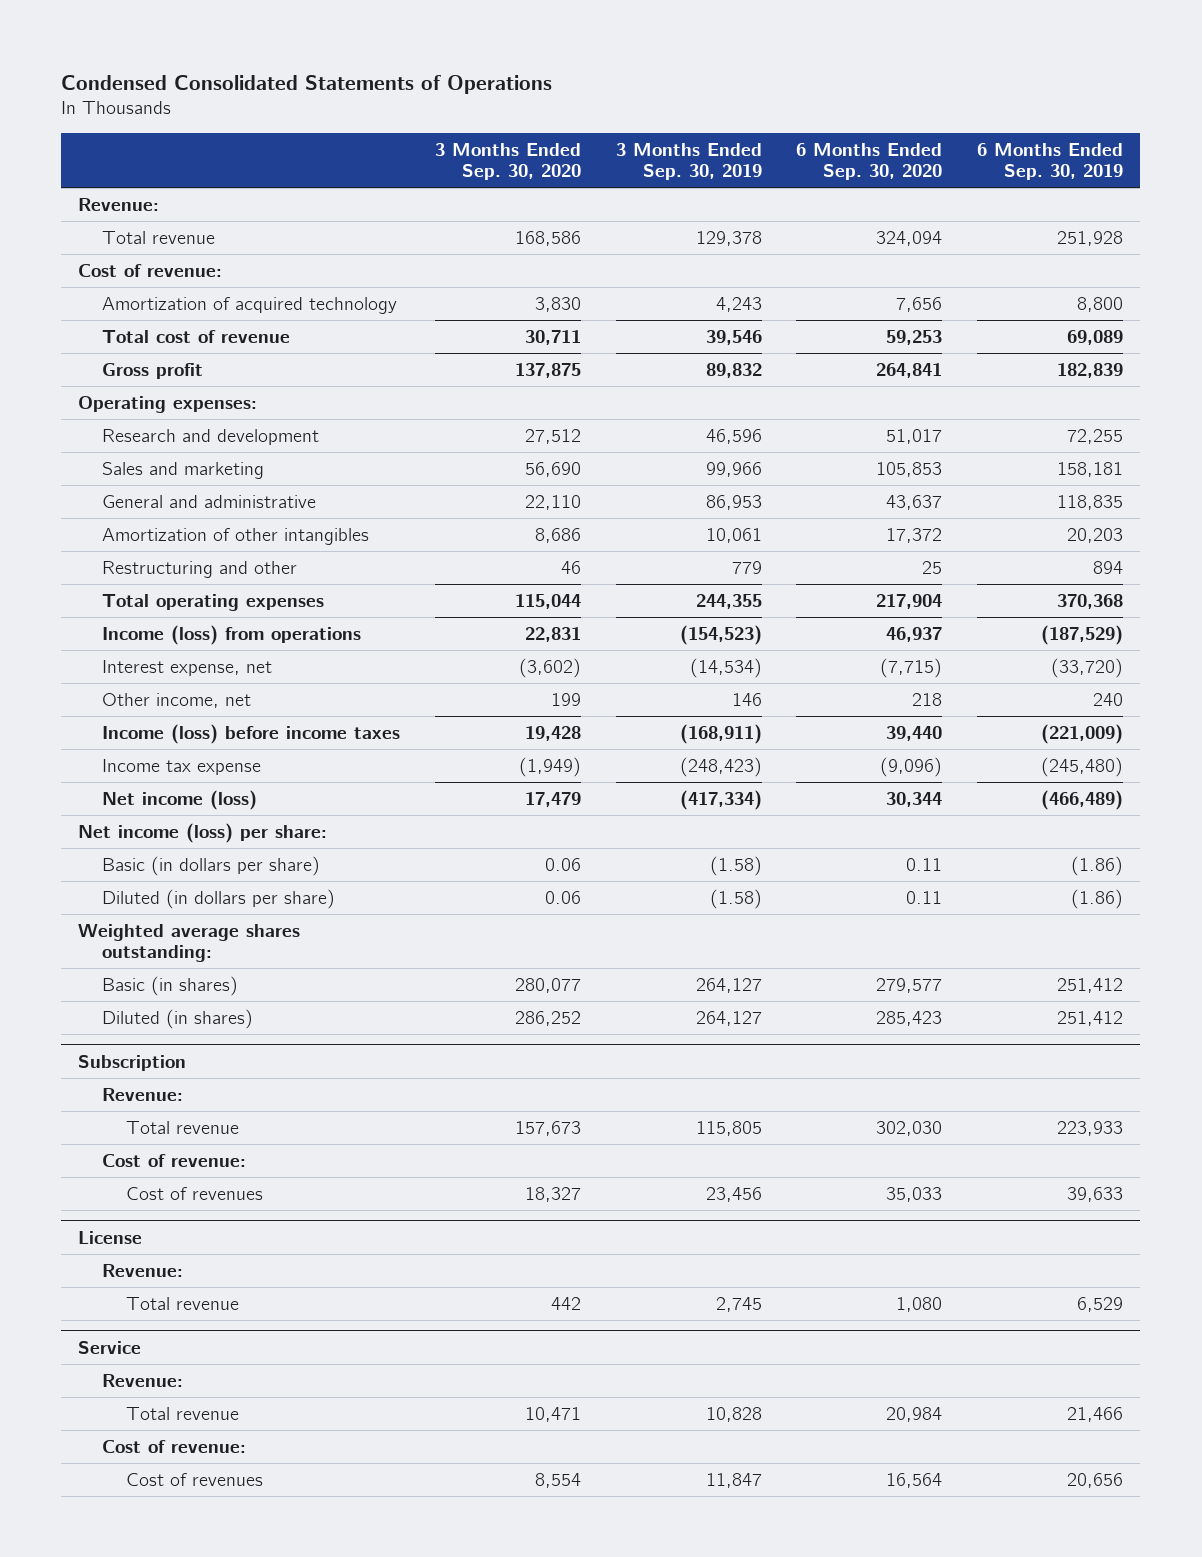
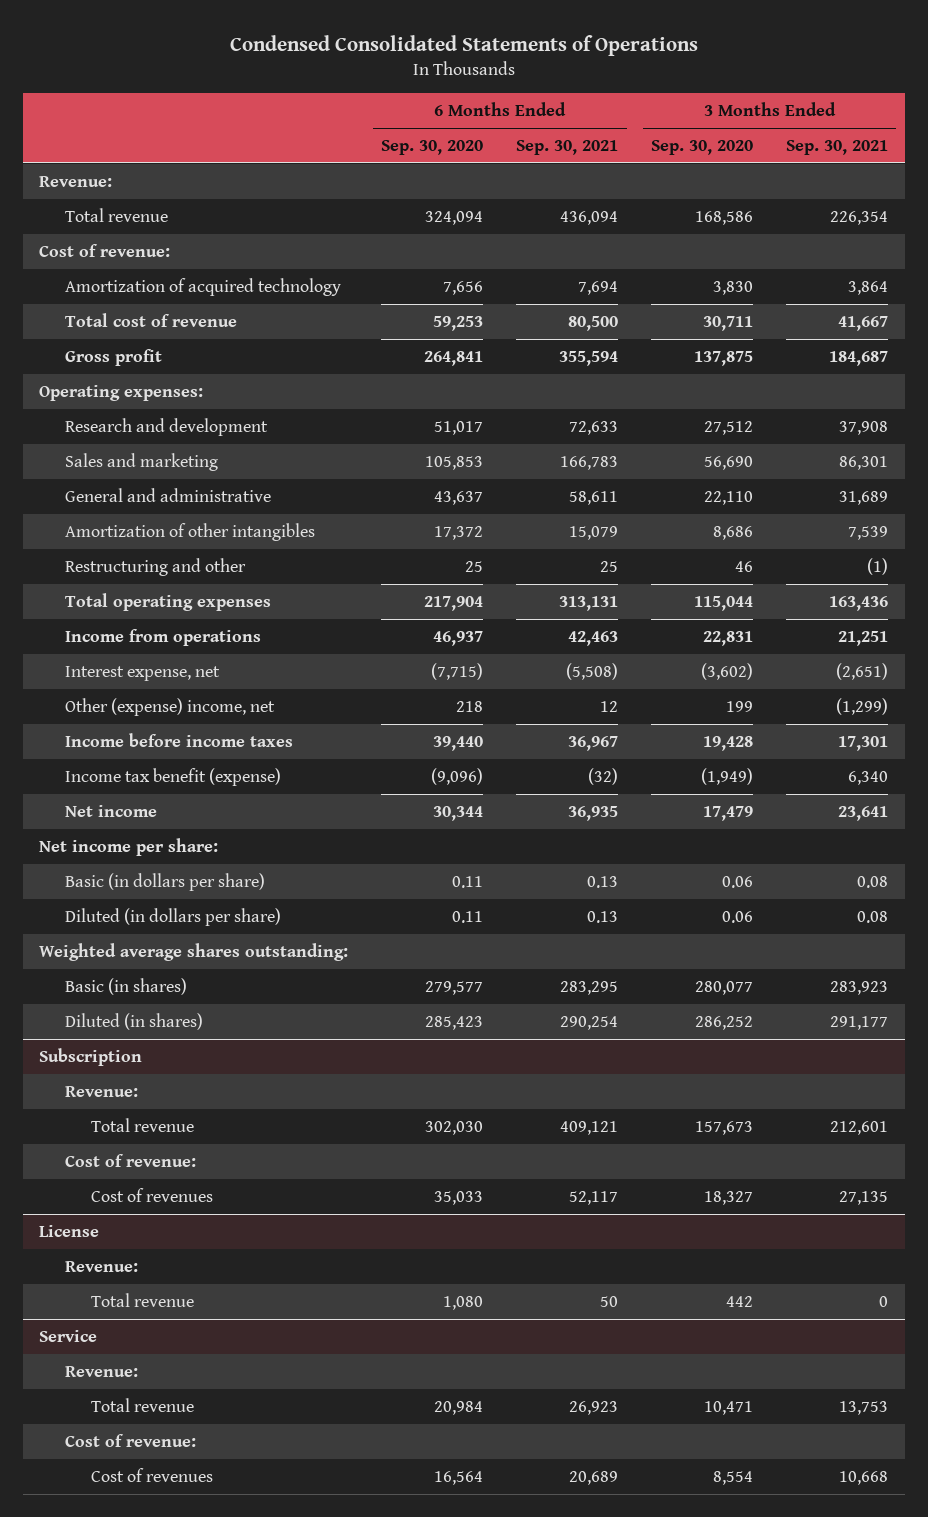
[615,142,762,180] 3 Months Ended Sep. 30, 2019 -> none
[977,142,1124,180] 6 Months Ended Sep. 30, 2019 -> none
none -> [516,139,619,155] Sep. 30, 2021
none -> [786,139,889,155] Sep. 30, 2021
[102,624,362,645] Income (loss) from operations -> [65,628,262,646] Income from operations
[102,692,252,708] Other income, net -> [65,697,276,716] Other (expense) income, net
[102,723,401,744] Income (loss) before income taxes -> [65,732,294,747] Income before income taxes
[102,758,262,775] Income tax expense -> [65,767,282,786] Income tax benefit (expense)
[102,789,258,810] Net income (loss) -> [65,804,158,817] Net income
[78,822,328,843] Net income (loss) per share: -> [39,837,219,856] Net income per share:

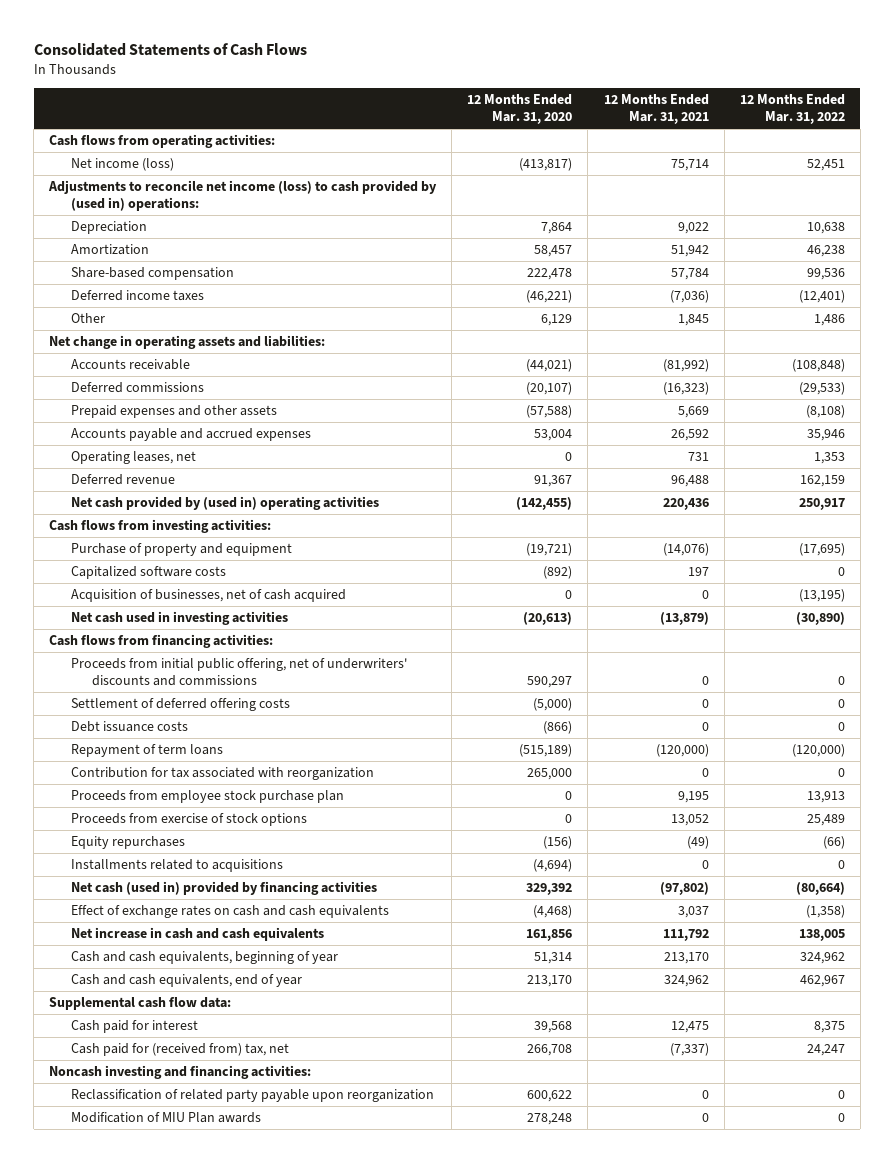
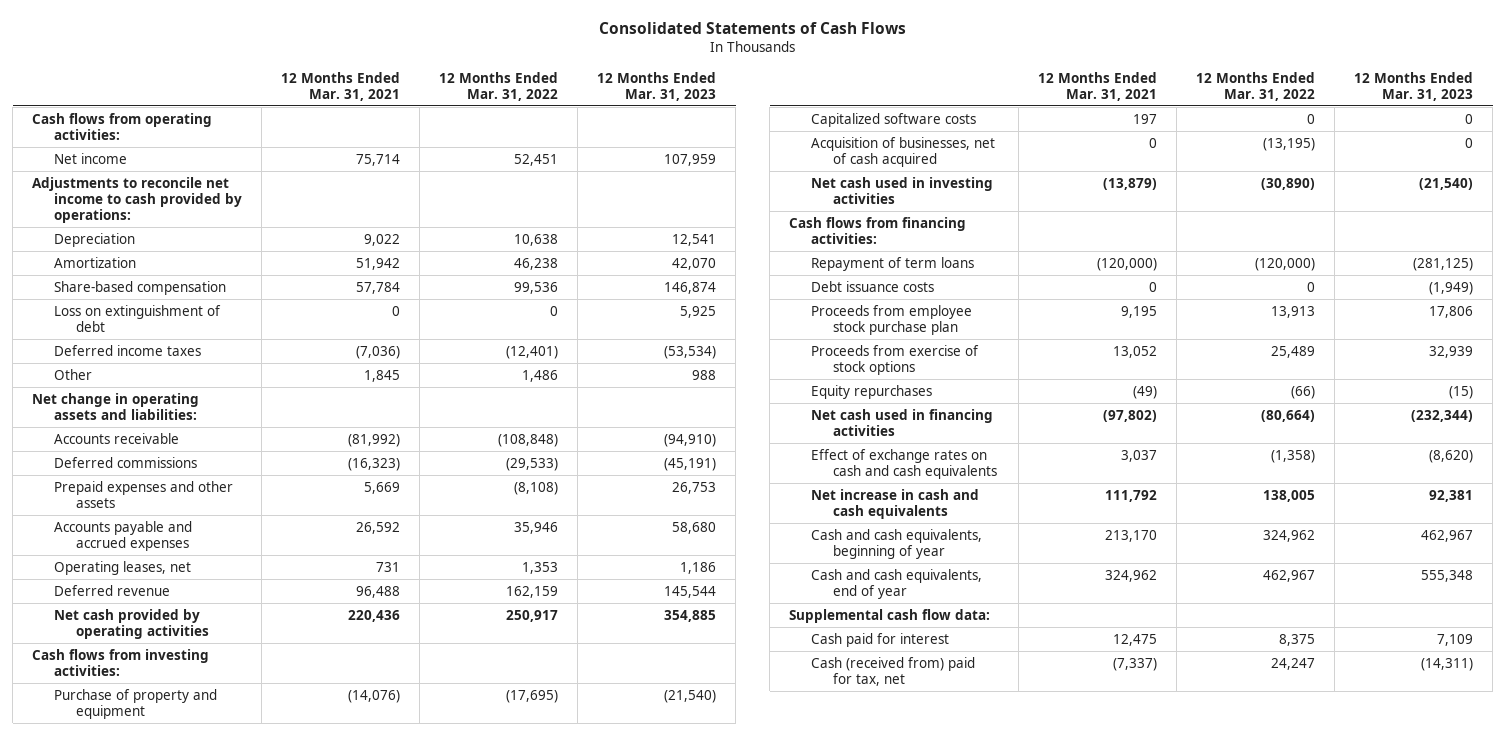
[467,94,573,125] 12 Months Ended Mar. 31, 2020 -> none
none -> [597,71,717,102] 12 Months Ended Mar. 31, 2023
[70,158,174,172] Net income (loss) -> [54,152,128,164] Net income
[48,180,438,212] Adjustments to reconcile net income (loss) to cash provided by (used in) operations: -> [32,176,243,224] Adjustments to reconcile net income to cash provided by operations:
none -> [54,304,222,332] Loss on extinguishment of debt
[70,496,379,511] Net cash provided by (used in) operating activities -> [54,608,209,639] Net cash provided by operating activities
[70,658,407,687] Proceeds from initial public offering, net of underwriters' discounts and commissions -> none
[70,698,290,712] Settlement of deferred offering costs -> none
[70,767,374,781] Contribution for tax associated with reorganization -> none
[70,721,188,733] Debt issuance costs -> [810,280,934,292] Debt issuance costs
[70,859,283,873] Installments related to acquisitions -> none
[70,881,377,896] Net cash (used in) provided by financing activities -> [810,408,993,436] Net cash used in financing activities
[49,1065,312,1080] Noncash investing and financing activities: -> none
[70,1089,434,1103] Reclassification of related party payable upon reorganization -> none
[70,1112,261,1124] Modification of MIU Plan awards -> none
[70,1043,289,1057] Cash paid for (received from) tax, net -> [810,656,975,686] Cash (received from) paid for tax, net

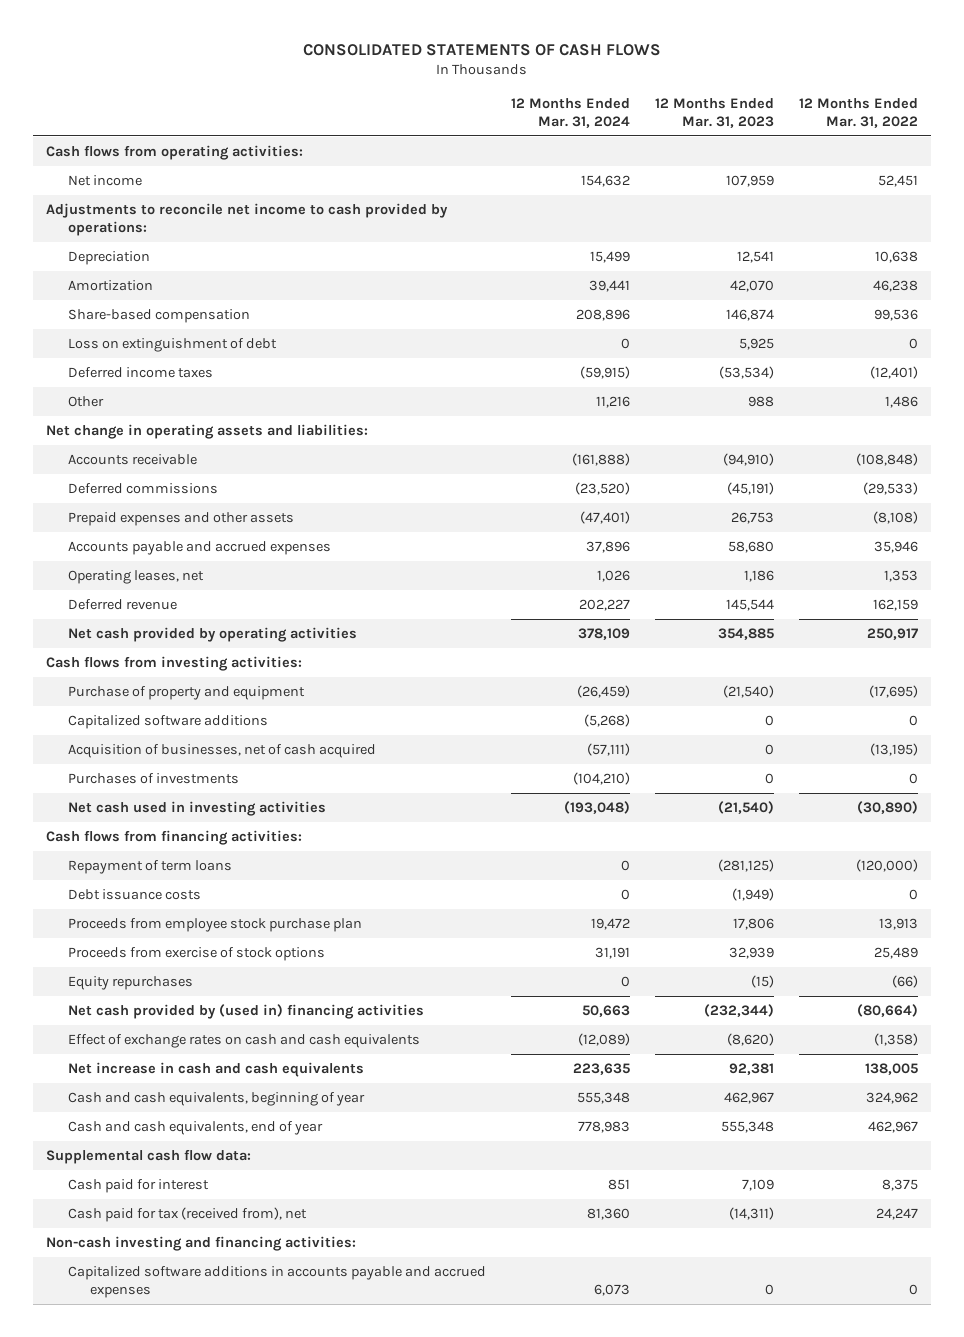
[598,21,906,34] Consolidated Statements of Cash Flows -> [303,44,662,57] CONSOLIDATED STATEMENTS OF CASH FLOWS
[281,71,401,102] 12 Months Ended Mar. 31, 2021 -> none
none -> [510,97,630,128] 12 Months Ended Mar. 31, 2024
[810,112,976,127] Capitalized software costs -> [67,715,268,730] Capitalized software additions
none -> [67,773,239,785] Purchases of investments
[810,408,993,436] Net cash used in financing activities -> [67,1004,424,1020] Net cash provided by (used in) financing activities
[810,656,975,686] Cash (received from) paid for tax, net -> [67,1207,307,1223] Cash paid for tax (received from), net
none -> [45,1236,356,1252] Non-cash investing and financing activities:
none -> [67,1266,486,1298] Capitalized software additions in accounts payable and accrued expenses

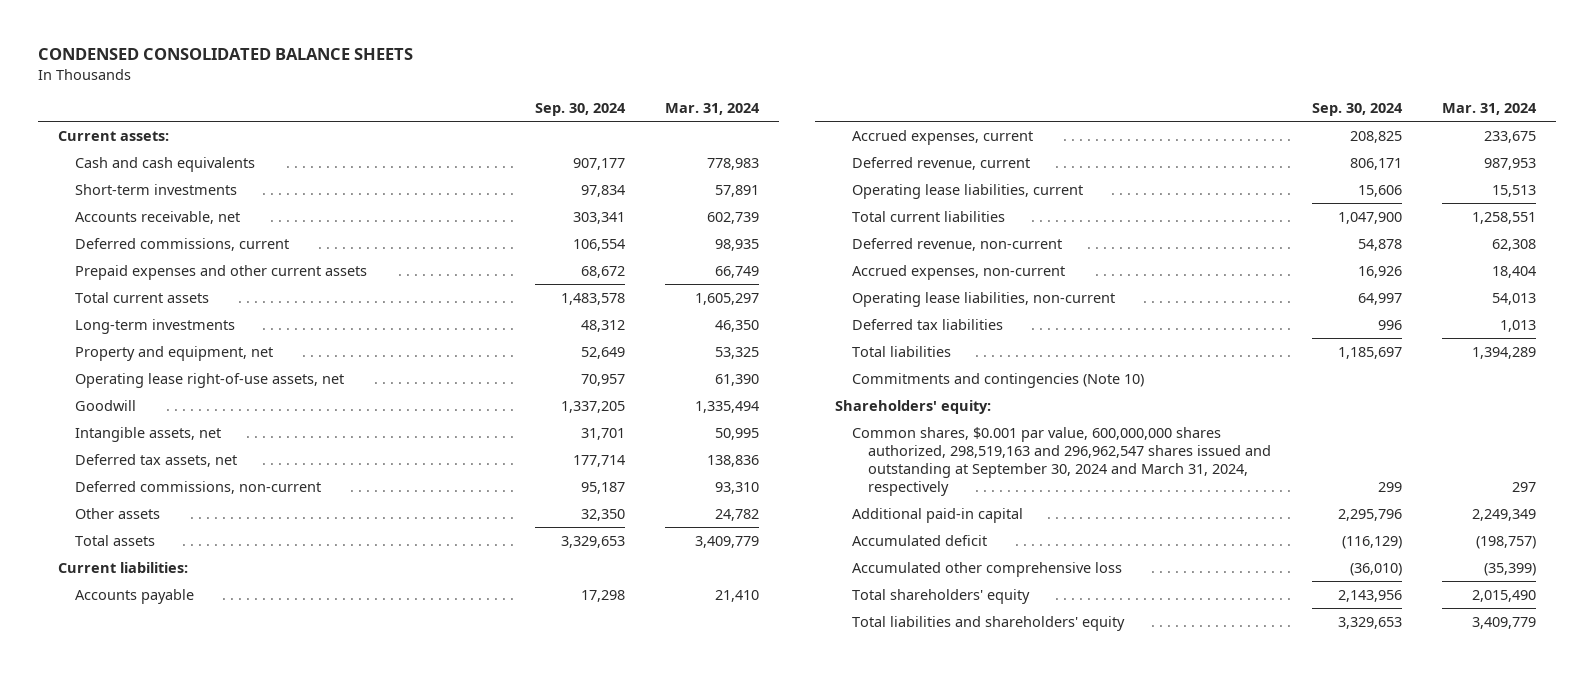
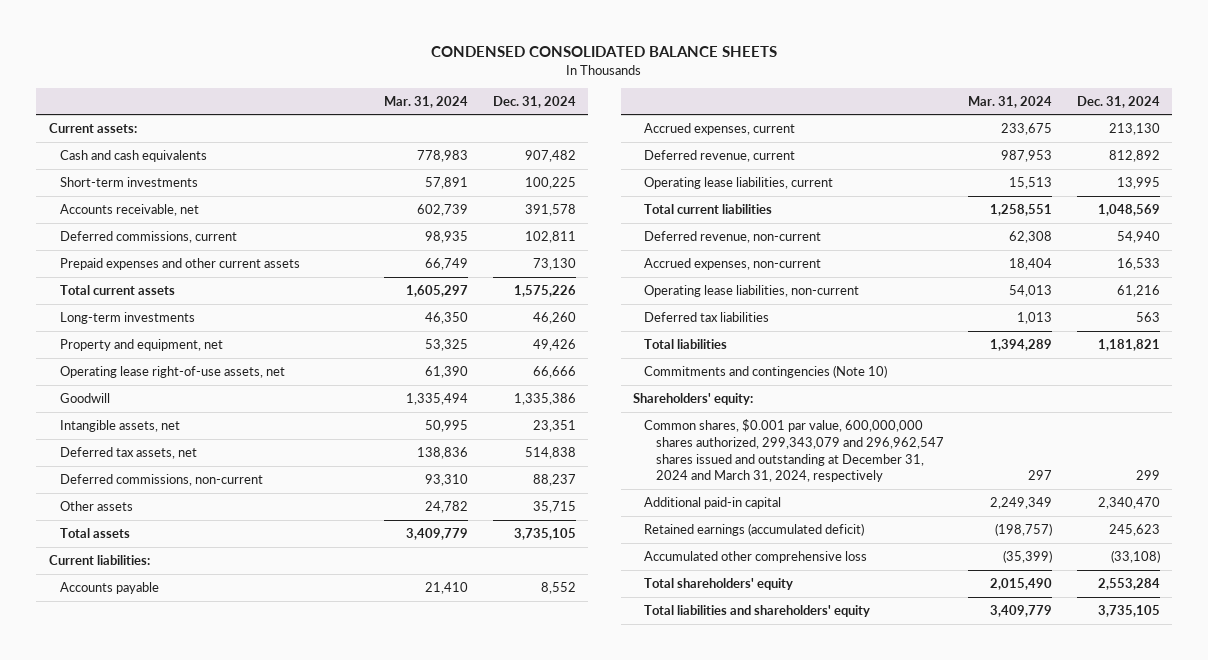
[534,102,626,116] Sep. 30, 2024 -> none
none -> [492,95,576,108] Dec. 31, 2024
[851,426,1272,496] Common shares, $0.001 par value, 600,000,000 shares authorized, 298,519,163 and 296,962,547 shares issued and outstanding at September 30, 2024 and March 31, 2024, respectively -> [644,419,945,483] Common shares, $0.001 par value, 600,000,000 shares authorized, 299,343,079 and 296,962,547 shares issued and outstanding at December 31, 2024 and March 31, 2024, respectively
[851,534,987,546] Accumulated deficit -> [644,523,865,537] Retained earnings (accumulated deficit)

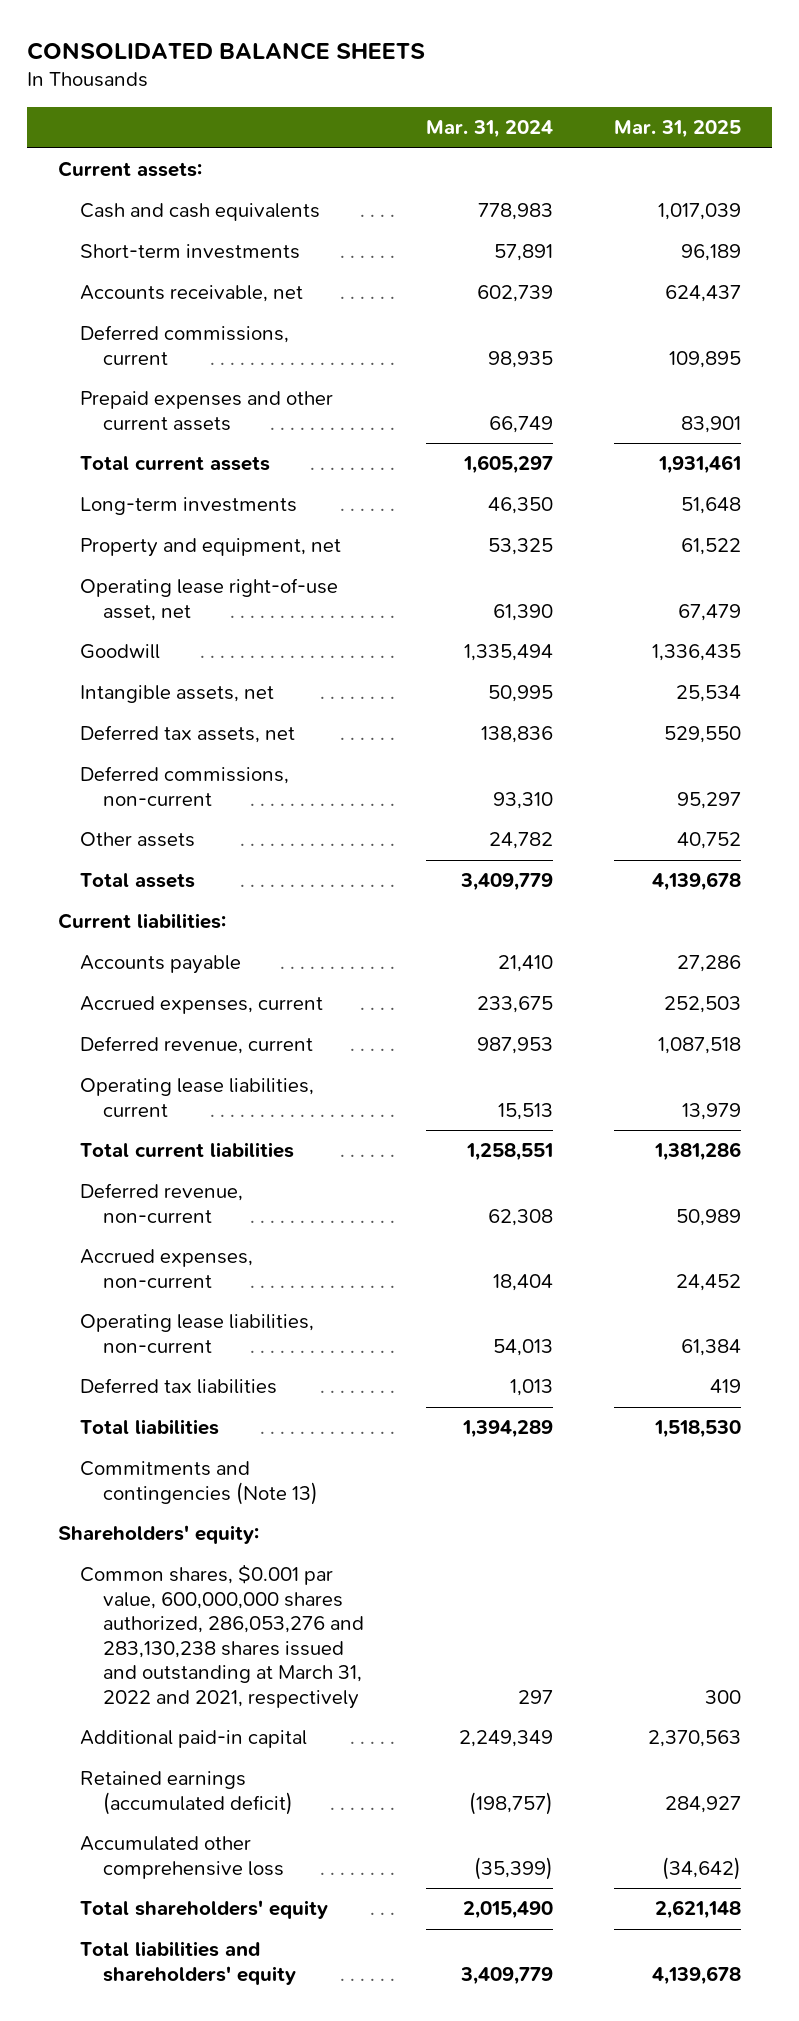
[431,45,778,57] CONDENSED CONSOLIDATED BALANCE SHEETS -> [26,41,425,60] CONSOLIDATED BALANCE SHEETS
[492,95,576,108] Dec. 31, 2024 -> none
none -> [614,120,742,139] Mar. 31, 2025
[60,366,286,379] Operating lease right-of-use assets, net -> [80,578,339,621] Operating lease right-of-use asset, net
[644,365,888,379] Commitments and contingencies (Note 10) -> [80,1461,319,1505] Commitments and contingencies (Note 13)
[644,419,945,483] Common shares, $0.001 par value, 600,000,000 shares authorized, 299,343,079 and 296,962,547 shares issued and outstanding at December 31, 2024 and March 31, 2024, respectively -> [80,1564,365,1709] Common shares, $0.001 par value, 600,000,000 shares authorized, 286,053,276 and 283,130,238 shares issued and outstanding at March 31, 2022 and 2021, respectively

